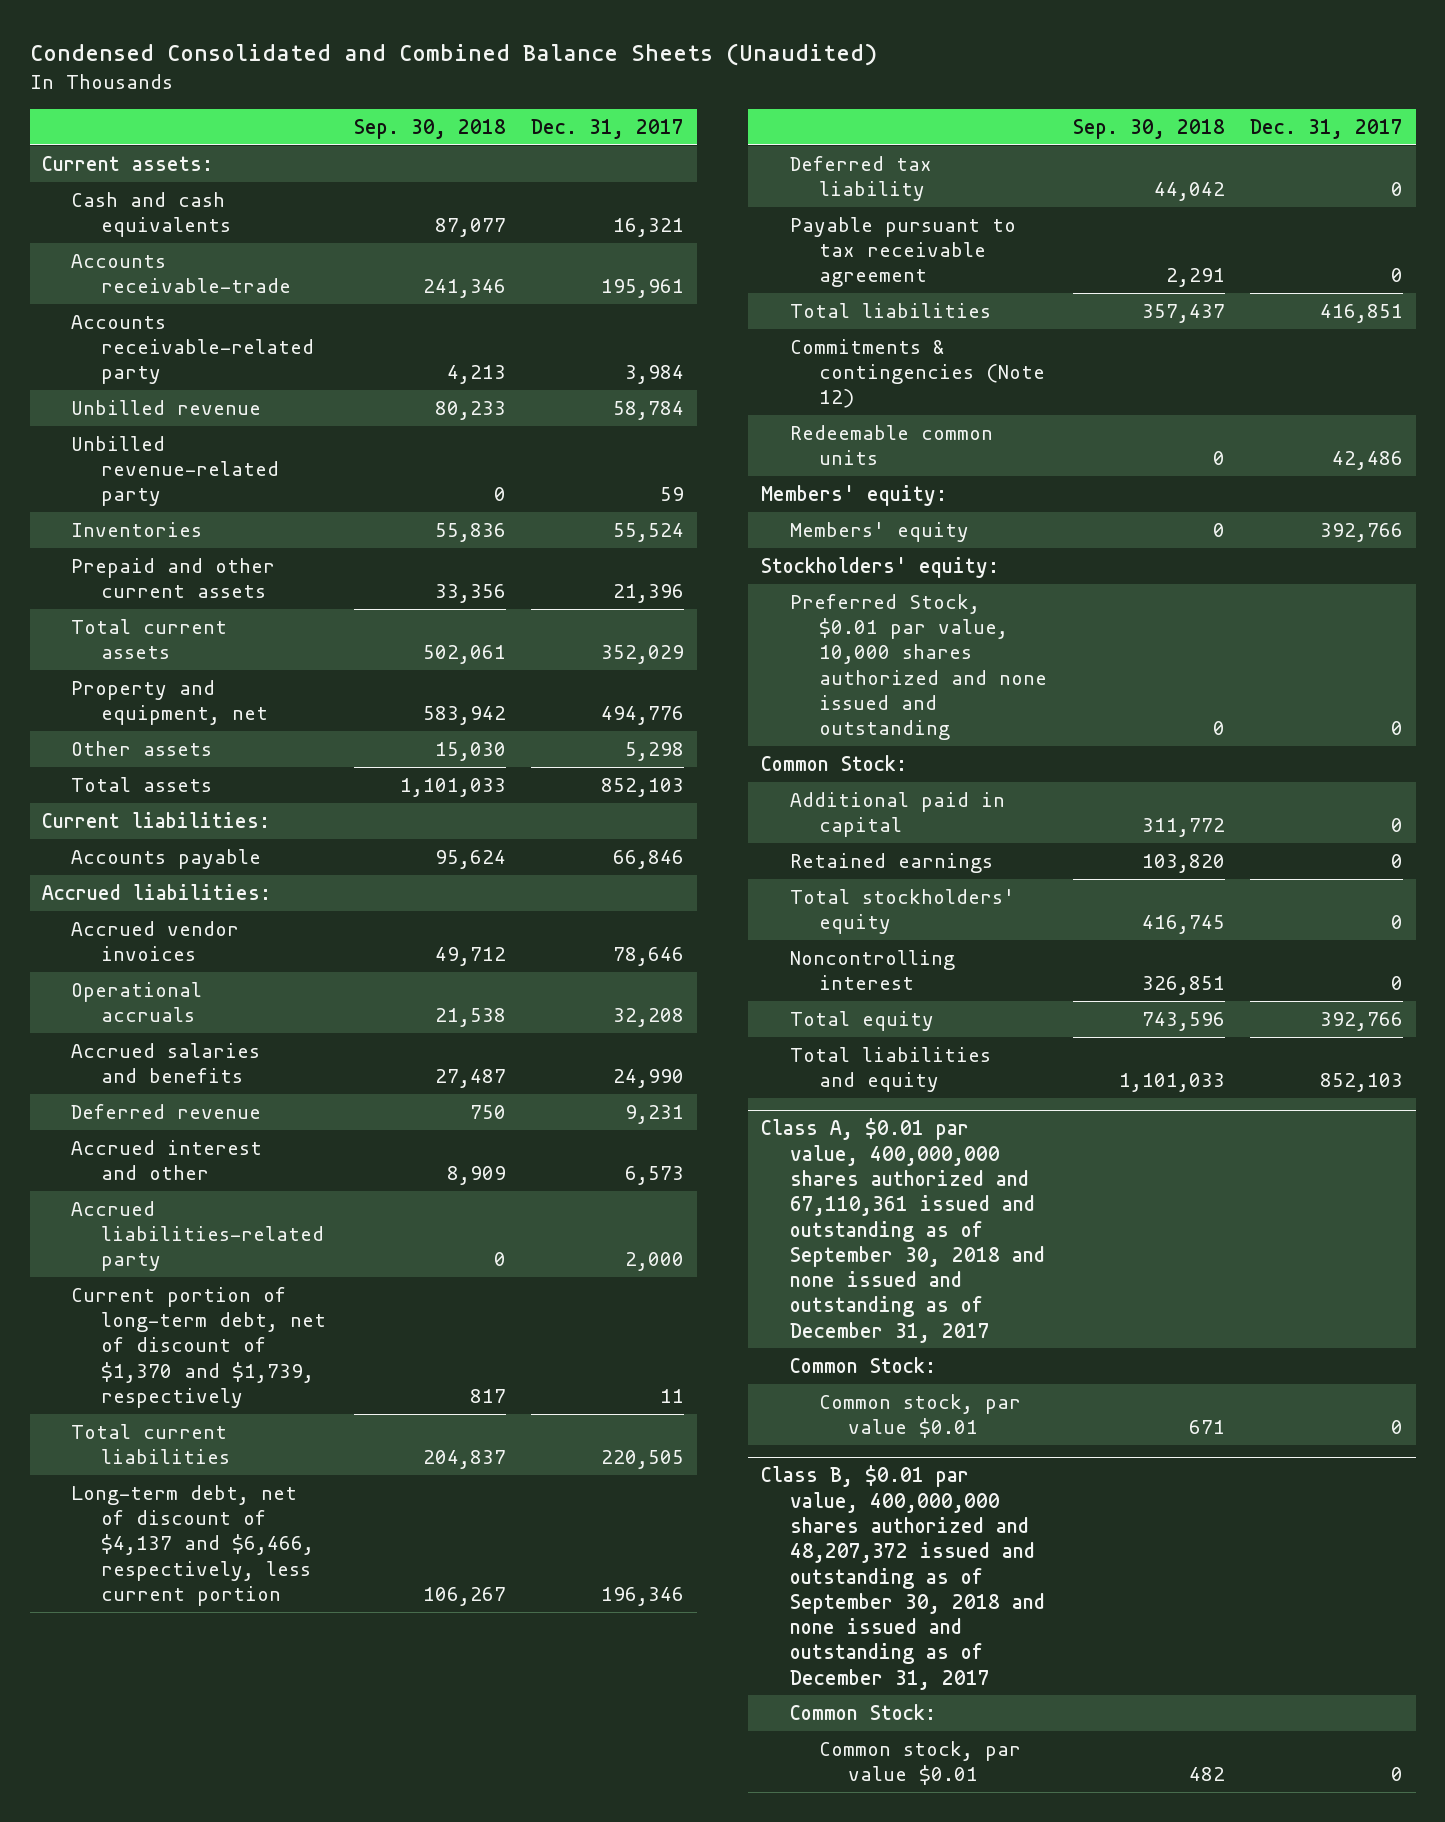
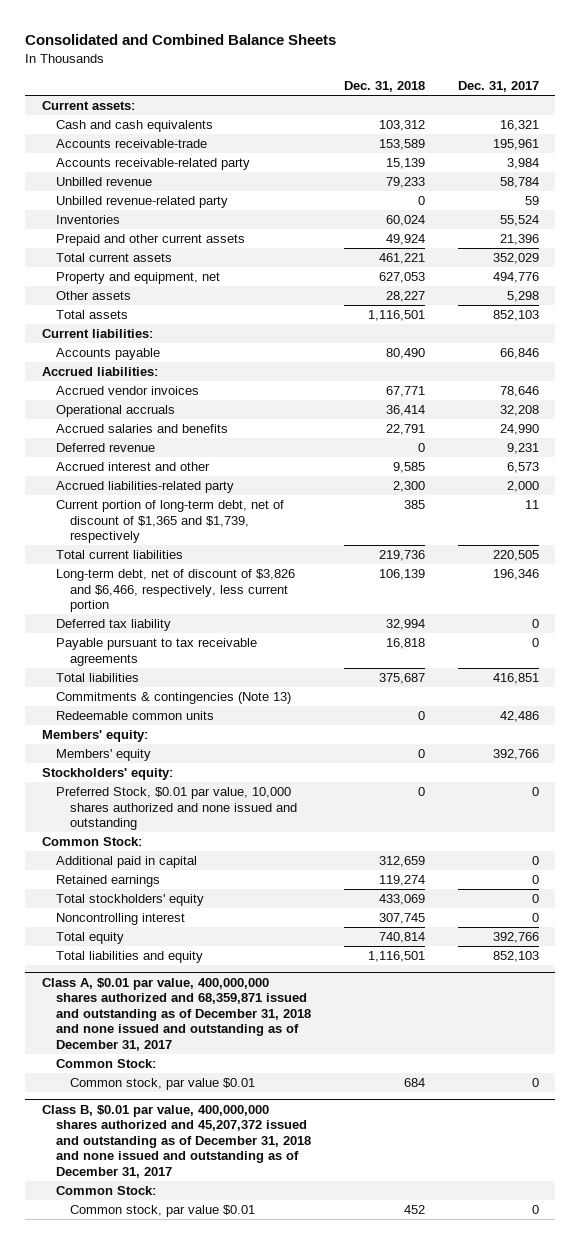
[29,43,877,67] Condensed Consolidated and Combined Balance Sheets (Unaudited) -> [25,34,337,46] Consolidated and Combined Balance Sheets
[354,119,507,140] Sep. 30, 2018 -> none
none -> [343,80,425,92] Dec. 31, 2018
[71,1286,326,1408] Current portion of long-term debt, net of discount of $1,370 and $1,739, respectively -> [55,500,284,544] Current portion of long-term debt, net of discount of $1,365 and $1,739, respectively
[71,1484,314,1606] Long-term debt, net of discount of $4,137 and $6,466, respectively, less current portion -> [55,569,295,613] Long-term debt, net of discount of $3,826 and $6,466, respectively, less current portion
[790,216,1017,288] Payable pursuant to tax receivable agreement -> [55,638,257,666] Payable pursuant to tax receivable agreements
[790,338,1046,409] Commitments & contingencies (Note 12) -> [55,692,291,705] Commitments & contingencies (Note 13)
[760,1118,1046,1343] Class A, $0.01 par value, 400,000,000 shares authorized and 67,110,361 issued and outstanding as of September 30, 2018 and none issued and outstanding as of December 31, 2017 -> [41,977,311,1051] Class A, $0.01 par value, 400,000,000 shares authorized and 68,359,871 issued and outstanding as of December 31, 2018 and none issued and outstanding as of December 31, 2017
[760,1465,1046,1690] Class B, $0.01 par value, 400,000,000 shares authorized and 48,207,372 issued and outstanding as of September 30, 2018 and none issued and outstanding as of December 31, 2017 -> [41,1104,311,1178] Class B, $0.01 par value, 400,000,000 shares authorized and 45,207,372 issued and outstanding as of December 31, 2018 and none issued and outstanding as of December 31, 2017

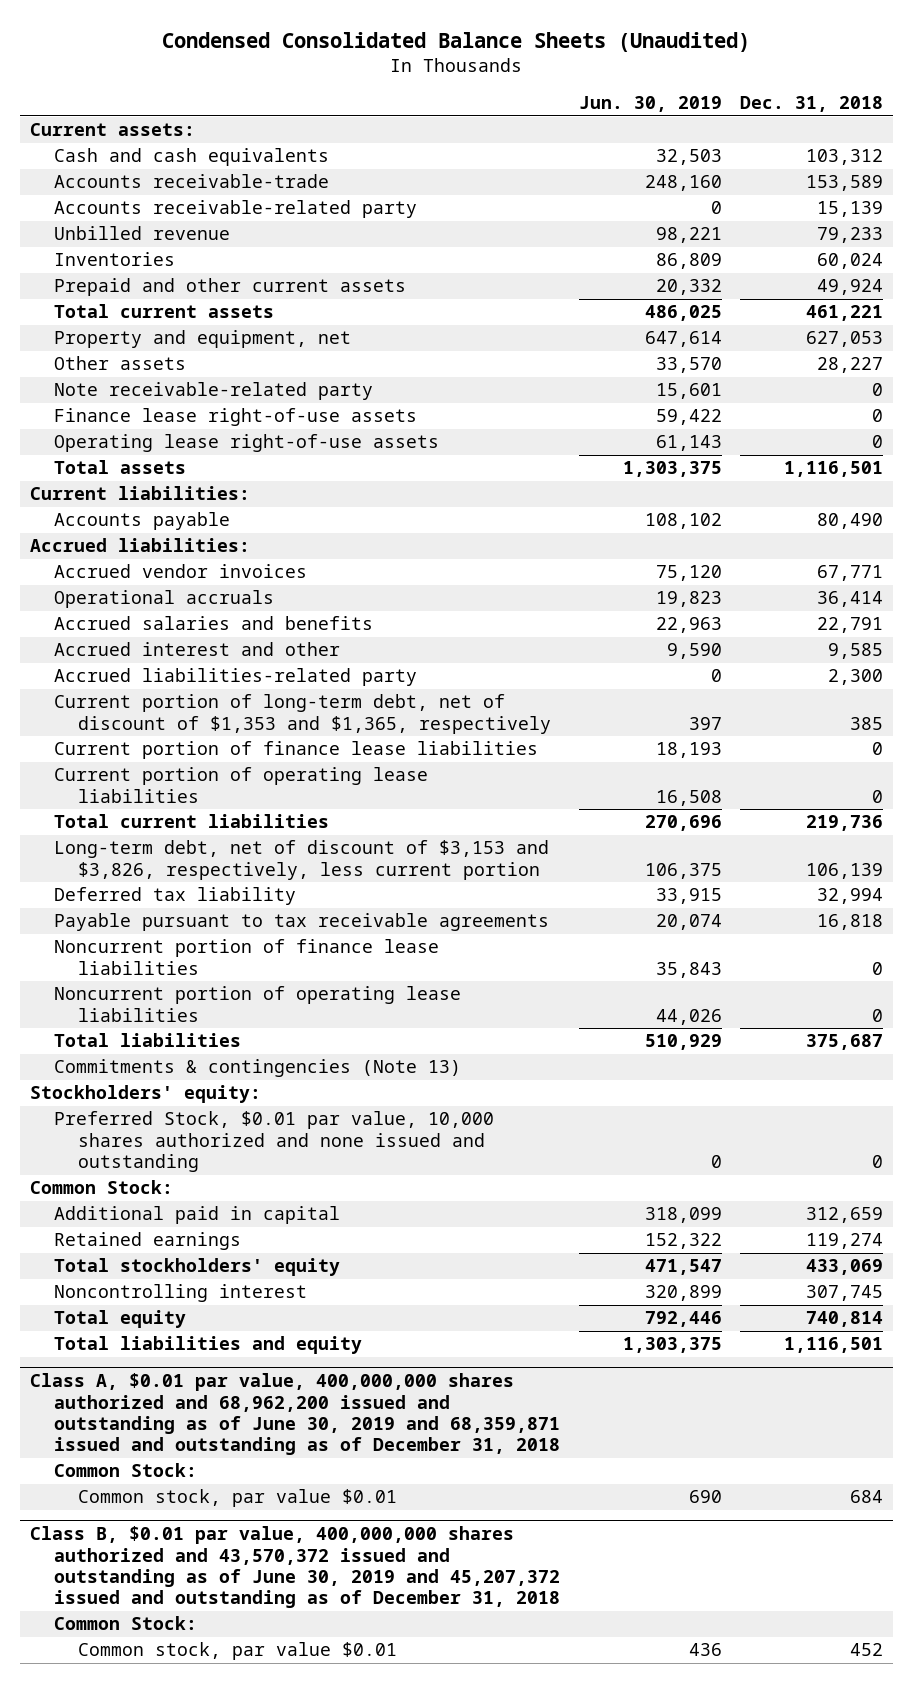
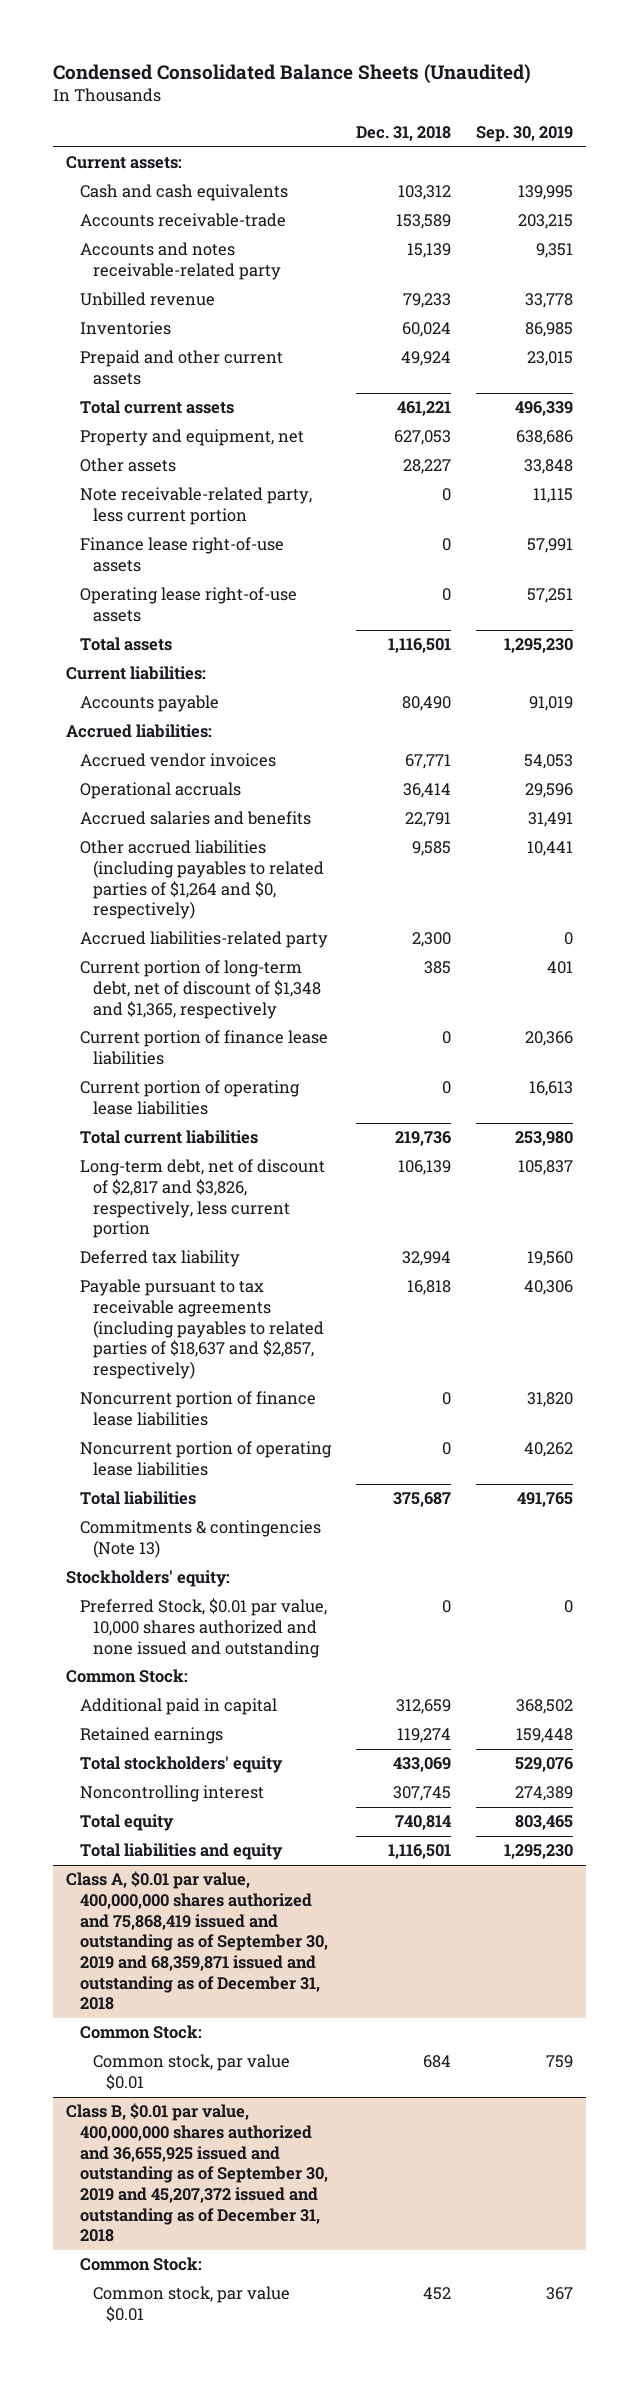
[578,95,722,112] Jun. 30, 2019 -> none
none -> [476,126,574,143] Sep. 30, 2019
[53,200,417,219] Accounts receivable-related party -> [79,242,281,281] Accounts and notes receivable-related party
[53,382,373,401] Note receivable-related party -> [79,487,312,526] Note receivable-related party, less current portion
[53,642,340,657] Accrued interest and other -> [79,840,324,920] Other accrued liabilities (including payables to related parties of $1,264 and $0, respectively)
[53,694,551,734] Current portion of long-term debt, net of discount of $1,353 and $1,365, respectively -> [79,960,321,1019] Current portion of long-term debt, net of discount of $1,348 and $1,365, respectively
[53,840,549,880] Long-term debt, net of discount of $3,153 and $3,826, respectively, less current portion -> [79,1159,325,1239] Long-term debt, net of discount of $2,817 and $3,826, respectively, less current portion
[53,913,549,932] Payable pursuant to tax receivable agreements -> [79,1279,324,1379] Payable pursuant to tax receivable agreements (including payables to related parties of $18,637 and $2,857, respectively)
[29,1373,560,1456] Class A, $0.01 par value, 400,000,000 shares authorized and 68,962,200 issued and outstanding as of June 30, 2019 and 68,359,871 issued and outstanding as of December 31, 2018 -> [66,1871,328,2011] Class A, $0.01 par value, 400,000,000 shares authorized and 75,868,419 issued and outstanding as of September 30, 2019 and 68,359,871 issued and outstanding as of December 31, 2018
[29,1526,560,1609] Class B, $0.01 par value, 400,000,000 shares authorized and 43,570,372 issued and outstanding as of June 30, 2019 and 45,207,372 issued and outstanding as of December 31, 2018 -> [66,2103,328,2243] Class B, $0.01 par value, 400,000,000 shares authorized and 36,655,925 issued and outstanding as of September 30, 2019 and 45,207,372 issued and outstanding as of December 31, 2018

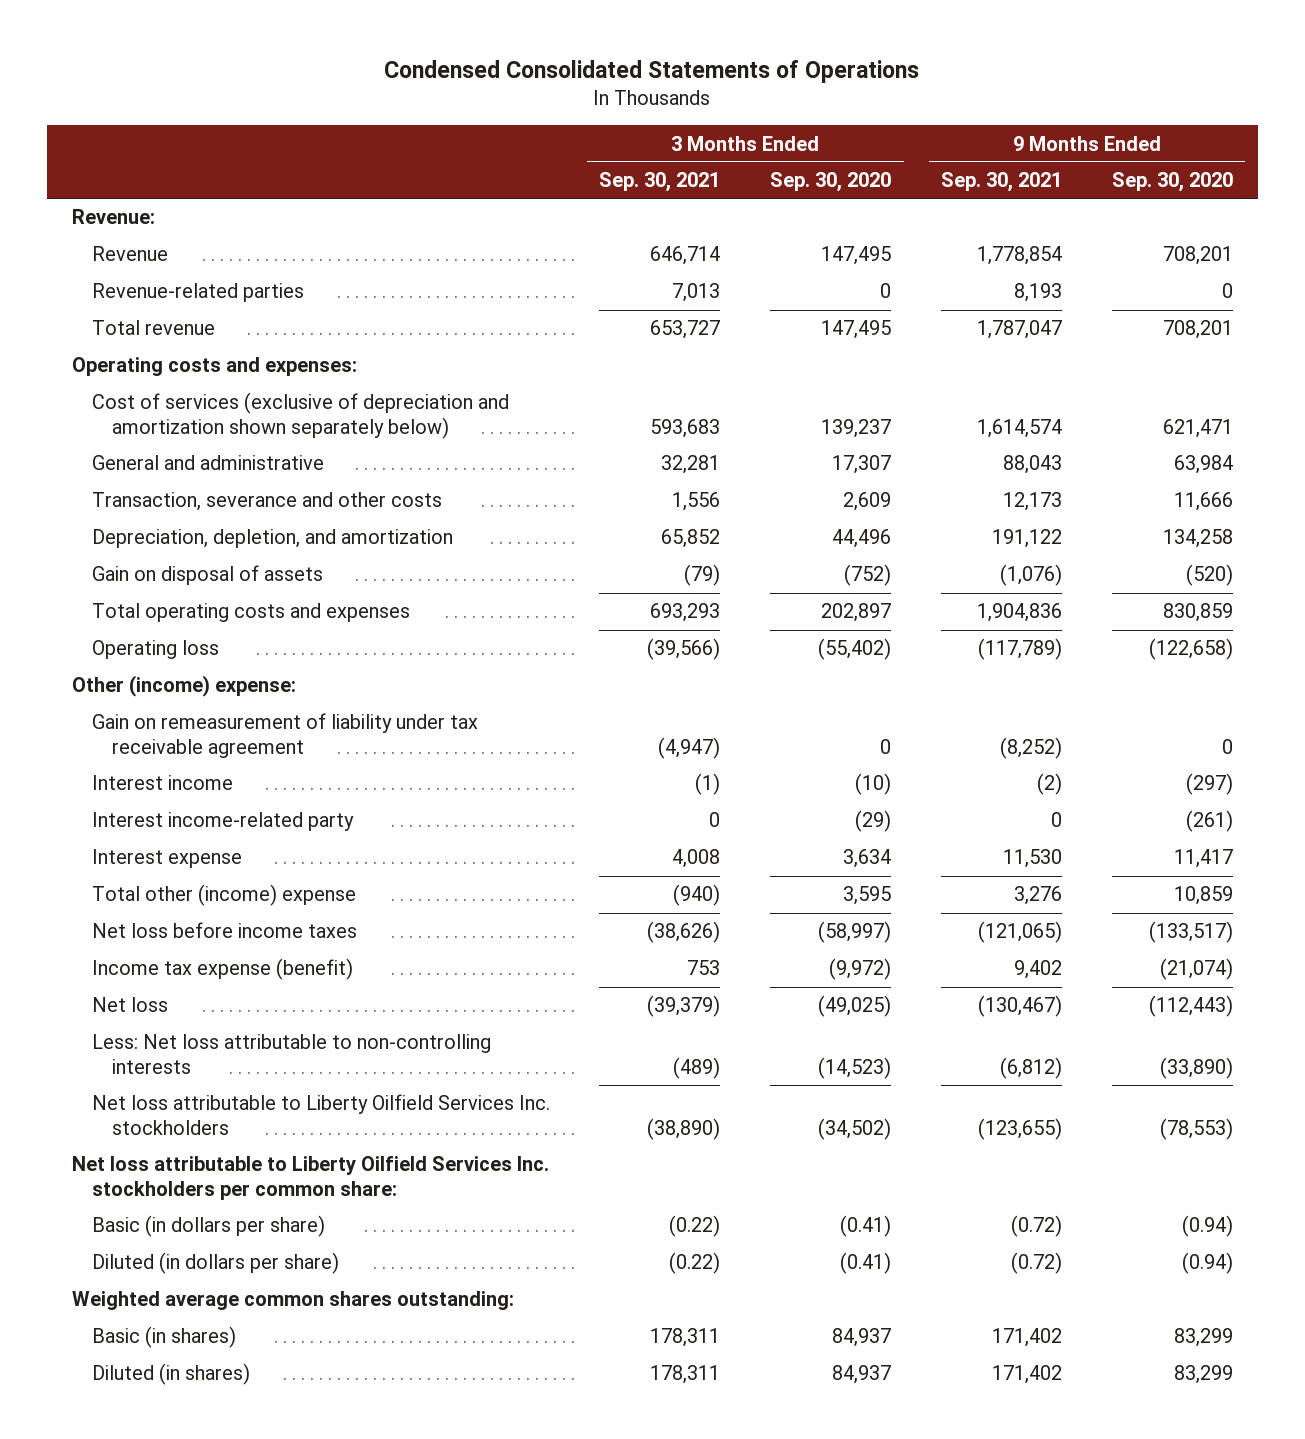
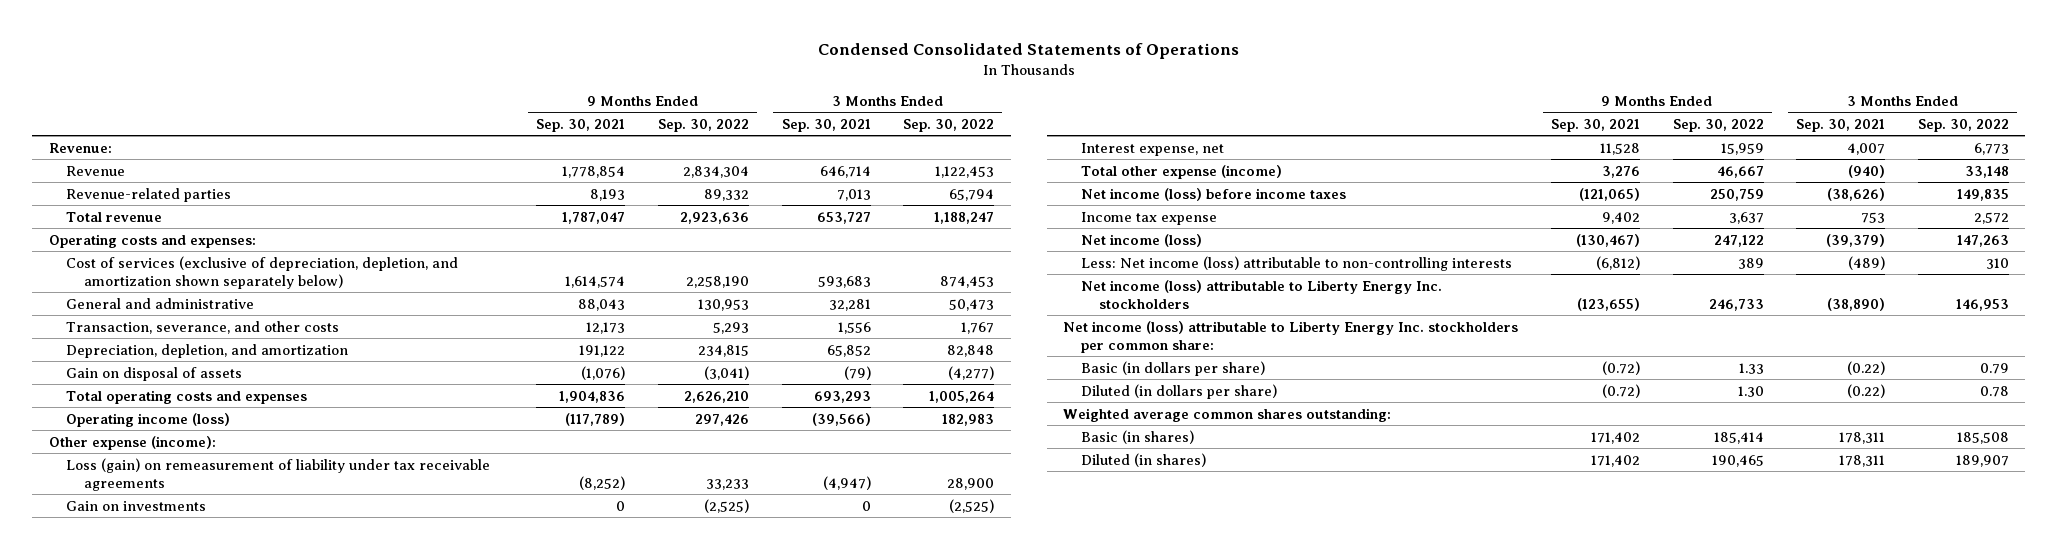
[770,172,892,193] Sep. 30, 2020 -> none
[1111,172,1233,193] Sep. 30, 2020 -> none
none -> [657,118,749,132] Sep. 30, 2022
none -> [903,118,995,132] Sep. 30, 2022
[91,392,509,440] Cost of services (exclusive of depreciation and amortization shown separately below) -> [66,255,459,290] Cost of services (exclusive of depreciation, depletion, and amortization shown separately below)
[91,492,442,512] Transaction, severance and other costs -> [66,320,340,334] Transaction, severance, and other costs
[91,775,233,791] Interest income -> none
[91,812,354,832] Interest income-related party -> none
[91,640,219,660] Operating loss -> [66,412,231,427] Operating income (loss)
[71,675,296,698] Other (income) expense: -> [48,435,216,450] Other expense (income):
[91,713,478,759] Gain on remeasurement of liability under tax receivable agreement -> [66,457,491,492] Loss (gain) on remeasurement of liability under tax receivable agreements
none -> [66,500,207,511] Gain on investments
[91,849,242,869] Interest expense -> [1080,142,1224,156] Interest expense, net
[672,849,721,869] 4,008 -> [1847,142,1886,155] 4,007
[1002,849,1062,869] 11,530 -> [1600,142,1641,155] 11,528
[91,884,356,907] Total other (income) expense -> [1080,164,1282,179] Total other expense (income)
[91,922,357,939] Net loss before income taxes -> [1080,187,1346,201] Net income (loss) before income taxes
[91,958,353,981] Income tax expense (benefit) -> [1080,211,1217,225] Income tax expense
[91,997,168,1013] Net loss -> [1080,233,1202,247] Net income (loss)
[91,1034,491,1075] Less: Net loss attributable to non-controlling interests -> [1080,255,1512,271] Less: Net income (loss) attributable to non-controlling interests
[91,1094,550,1136] Net loss attributable to Liberty Oilfield Services Inc. stockholders -> [1080,279,1442,310] Net income (loss) attributable to Liberty Energy Inc. stockholders
[71,1156,549,1201] Net loss attributable to Liberty Oilfield Services Inc. stockholders per common share: -> [1063,320,1519,354] Net income (loss) attributable to Liberty Energy Inc. stockholders per common share:

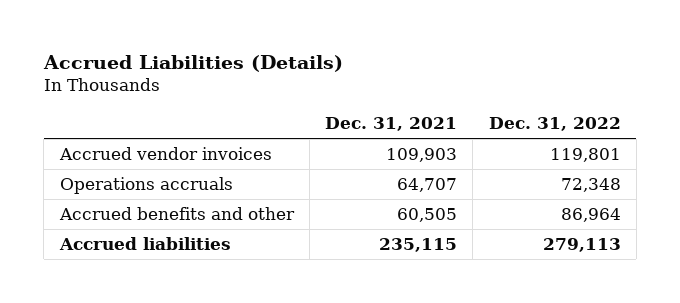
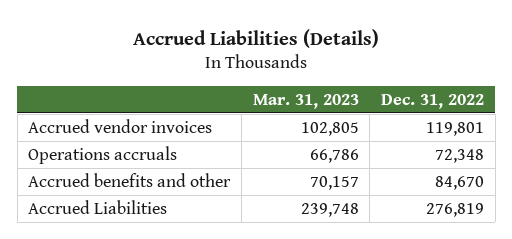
[325,117,458,132] Dec. 31, 2021 -> none
none -> [252,93,359,109] Mar. 31, 2023
[560,208,621,223] 86,964 -> [434,176,484,191] 84,670
[58,237,231,251] Accrued liabilities -> [28,200,168,215] Accrued Liabilities
[542,238,621,253] 279,113 -> [425,203,484,218] 276,819

